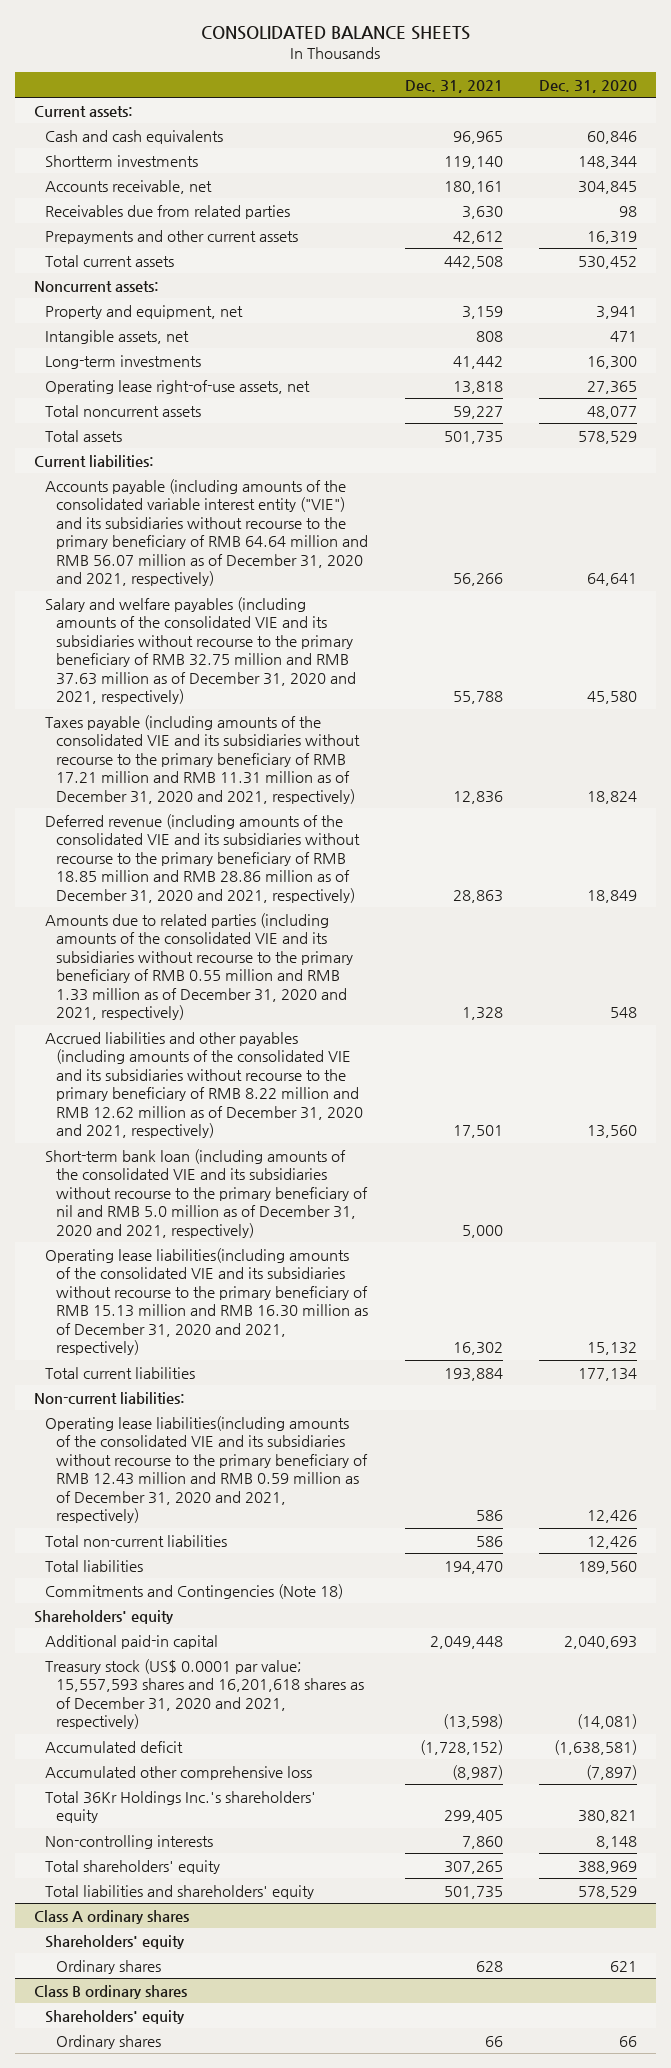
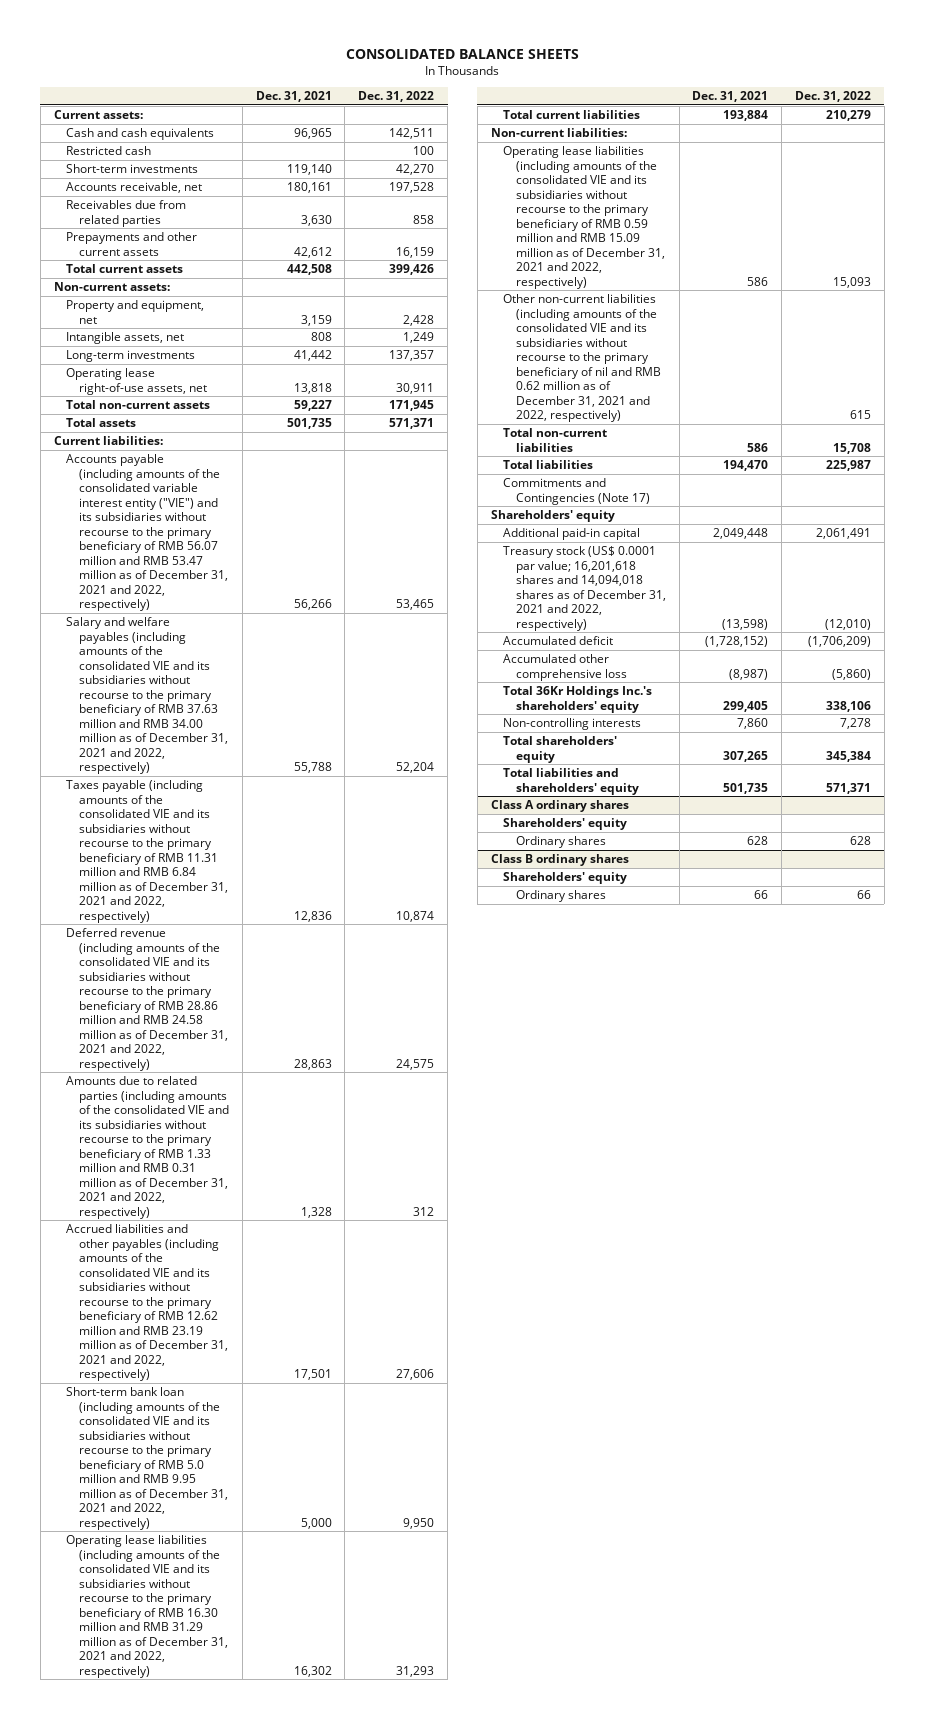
[539,79,638,93] Dec. 31, 2020 -> none
none -> [358,91,435,103] Dec. 31, 2022
none -> [66,146,152,156] Restricted cash
[44,154,198,167] Shortterm investments -> [66,164,199,174] Short-term investments
[33,280,159,292] Noncurrent assets: -> [53,282,170,292] Non-current assets:
[44,404,201,417] Total noncurrent assets -> [66,400,211,410] Total non-current assets
[44,478,369,587] Accounts payable (including amounts of the consolidated variable interest entity ("VIE") and its subsidiaries without recourse to the primary beneficiary of RMB 64.64 million and RMB 56.07 million as of December 31, 2020 and 2021, respectively) -> [66,454,229,612] Accounts payable (including amounts of the consolidated variable interest entity ("VIE") and its subsidiaries without recourse to the primary beneficiary of RMB 56.07 million and RMB 53.47 million as of December 31, 2021 and 2022, respectively)
[44,596,357,705] Salary and welfare payables (including amounts of the consolidated VIE and its subsidiaries without recourse to the primary beneficiary of RMB 32.75 million and RMB 37.63 million as of December 31, 2020 and 2021, respectively) -> [66,617,229,775] Salary and welfare payables (including amounts of the consolidated VIE and its subsidiaries without recourse to the primary beneficiary of RMB 37.63 million and RMB 34.00 million as of December 31, 2021 and 2022, respectively)
[44,714,361,804] Taxes payable (including amounts of the consolidated VIE and its subsidiaries without recourse to the primary beneficiary of RMB 17.21 million and RMB 11.31 million as of December 31, 2020 and 2021, respectively) -> [66,780,229,923] Taxes payable (including amounts of the consolidated VIE and its subsidiaries without recourse to the primary beneficiary of RMB 11.31 million and RMB 6.84 million as of December 31, 2021 and 2022, respectively)
[44,813,361,903] Deferred revenue (including amounts of the consolidated VIE and its subsidiaries without recourse to the primary beneficiary of RMB 18.85 million and RMB 28.86 million as of December 31, 2020 and 2021, respectively) -> [66,928,229,1071] Deferred revenue (including amounts of the consolidated VIE and its subsidiaries without recourse to the primary beneficiary of RMB 28.86 million and RMB 24.58 million as of December 31, 2021 and 2022, respectively)
[44,912,354,1021] Amounts due to related parties (including amounts of the consolidated VIE and its subsidiaries without recourse to the primary beneficiary of RMB 0.55 million and RMB 1.33 million as of December 31, 2020 and 2021, respectively) -> [66,1076,230,1219] Amounts due to related parties (including amounts of the consolidated VIE and its subsidiaries without recourse to the primary beneficiary of RMB 1.33 million and RMB 0.31 million as of December 31, 2021 and 2022, respectively)
[44,1031,364,1139] Accrued liabilities and other payables (including amounts of the consolidated VIE and its subsidiaries without recourse to the primary beneficiary of RMB 8.22 million and RMB 12.62 million as of December 31, 2020 and 2021, respectively) -> [66,1224,229,1382] Accrued liabilities and other payables (including amounts of the consolidated VIE and its subsidiaries without recourse to the primary beneficiary of RMB 12.62 million and RMB 23.19 million as of December 31, 2021 and 2022, respectively)
[44,1148,369,1238] Short-term bank loan (including amounts of the consolidated VIE and its subsidiaries without recourse to the primary beneficiary of nil and RMB 5.0 million as of December 31, 2020 and 2021, respectively) -> [66,1387,229,1530] Short-term bank loan (including amounts of the consolidated VIE and its subsidiaries without recourse to the primary beneficiary of RMB 5.0 million and RMB 9.95 million as of December 31, 2021 and 2022, respectively)
[44,1247,369,1356] Operating lease liabilities(including amounts of the consolidated VIE and its subsidiaries without recourse to the primary beneficiary of RMB 15.13 million and RMB 16.30 million as of December 31, 2020 and 2021, respectively) -> [66,1535,229,1678] Operating lease liabilities (including amounts of the consolidated VIE and its subsidiaries without recourse to the primary beneficiary of RMB 16.30 million and RMB 31.29 million as of December 31, 2021 and 2022, respectively)
[44,1415,369,1524] Operating lease liabilities(including amounts of the consolidated VIE and its subsidiaries without recourse to the primary beneficiary of RMB 12.43 million and RMB 0.59 million as of December 31, 2020 and 2021, respectively) -> [503,146,665,289] Operating lease liabilities (including amounts of the consolidated VIE and its subsidiaries without recourse to the primary beneficiary of RMB 0.59 million and RMB 15.09 million as of December 31, 2021 and 2022, respectively)
none -> [503,294,661,423] Other non-current liabilities (including amounts of the consolidated VIE and its subsidiaries without recourse to the primary beneficiary of nil and RMB 0.62 million as of December 31, 2021 and 2022, respectively)
[44,1583,343,1599] Commitments and Contingencies (Note 18) -> [503,478,650,505] Commitments and Contingencies (Note 17)
[44,1658,365,1730] Treasury stock (US$ 0.0001 par value; 15,557,593 shares and 16,201,618 shares as of December 31, 2020 and 2021, respectively) -> [503,546,666,631] Treasury stock (US$ 0.0001 par value; 16,201,618 shares and 14,094,018 shares as of December 31, 2021 and 2022, respectively)

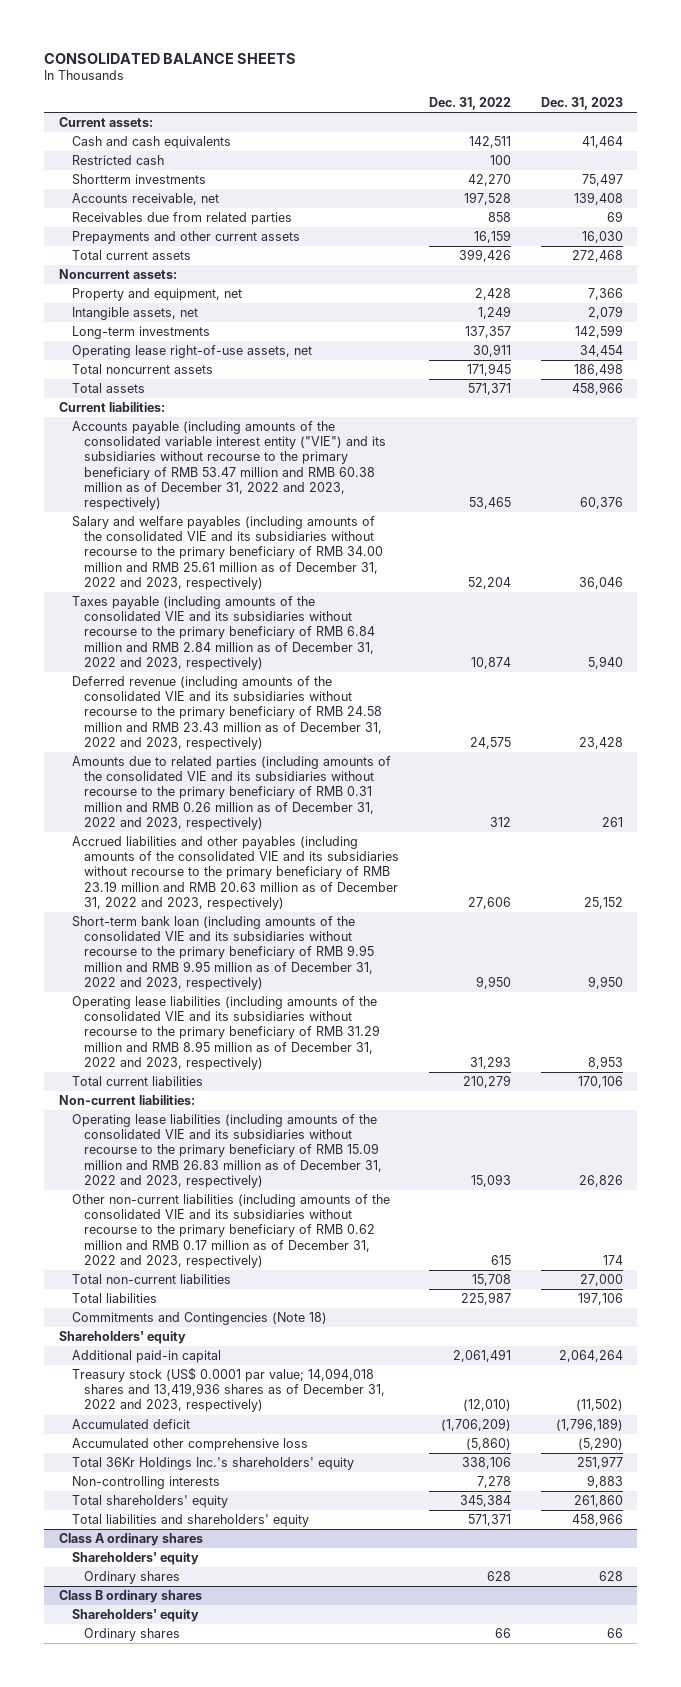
[255,91,332,103] Dec. 31, 2021 -> none
none -> [540,97,623,111] Dec. 31, 2023
[66,164,199,174] Short-term investments -> [71,174,206,186] Shortterm investments
[53,282,170,292] Non-current assets: -> [58,269,177,280] Noncurrent assets:
[66,400,211,410] Total non-current assets -> [71,364,213,375] Total noncurrent assets
[66,454,229,612] Accounts payable (including amounts of the consolidated variable interest entity ("VIE") and its subsidiaries without recourse to the primary beneficiary of RMB 56.07 million and RMB 53.47 million as of December 31, 2021 and 2022, respectively) -> [71,421,387,510] Accounts payable (including amounts of the consolidated variable interest entity ("VIE") and its subsidiaries without recourse to the primary beneficiary of RMB 53.47 million and RMB 60.38 million as of December 31, 2022 and 2023, respectively)
[66,617,229,775] Salary and welfare payables (including amounts of the consolidated VIE and its subsidiaries without recourse to the primary beneficiary of RMB 37.63 million and RMB 34.00 million as of December 31, 2021 and 2022, respectively) -> [71,516,384,590] Salary and welfare payables (including amounts of the consolidated VIE and its subsidiaries without recourse to the primary beneficiary of RMB 34.00 million and RMB 25.61 million as of December 31, 2022 and 2023, respectively)
[66,780,229,923] Taxes payable (including amounts of the consolidated VIE and its subsidiaries without recourse to the primary beneficiary of RMB 11.31 million and RMB 6.84 million as of December 31, 2021 and 2022, respectively) -> [71,596,376,670] Taxes payable (including amounts of the consolidated VIE and its subsidiaries without recourse to the primary beneficiary of RMB 6.84 million and RMB 2.84 million as of December 31, 2022 and 2023, respectively)
[66,928,229,1071] Deferred revenue (including amounts of the consolidated VIE and its subsidiaries without recourse to the primary beneficiary of RMB 28.86 million and RMB 24.58 million as of December 31, 2021 and 2022, respectively) -> [71,676,383,750] Deferred revenue (including amounts of the consolidated VIE and its subsidiaries without recourse to the primary beneficiary of RMB 24.58 million and RMB 23.43 million as of December 31, 2022 and 2023, respectively)
[66,1076,230,1219] Amounts due to related parties (including amounts of the consolidated VIE and its subsidiaries without recourse to the primary beneficiary of RMB 1.33 million and RMB 0.31 million as of December 31, 2021 and 2022, respectively) -> [71,756,391,830] Amounts due to related parties (including amounts of the consolidated VIE and its subsidiaries without recourse to the primary beneficiary of RMB 0.31 million and RMB 0.26 million as of December 31, 2022 and 2023, respectively)
[66,1224,229,1382] Accrued liabilities and other payables (including amounts of the consolidated VIE and its subsidiaries without recourse to the primary beneficiary of RMB 12.62 million and RMB 23.19 million as of December 31, 2021 and 2022, respectively) -> [71,836,400,910] Accrued liabilities and other payables (including amounts of the consolidated VIE and its subsidiaries without recourse to the primary beneficiary of RMB 23.19 million and RMB 20.63 million as of December 31, 2022 and 2023, respectively)
[66,1387,229,1530] Short-term bank loan (including amounts of the consolidated VIE and its subsidiaries without recourse to the primary beneficiary of RMB 5.0 million and RMB 9.95 million as of December 31, 2021 and 2022, respectively) -> [71,916,375,990] Short-term bank loan (including amounts of the consolidated VIE and its subsidiaries without recourse to the primary beneficiary of RMB 9.95 million and RMB 9.95 million as of December 31, 2022 and 2023, respectively)
[66,1535,229,1678] Operating lease liabilities (including amounts of the consolidated VIE and its subsidiaries without recourse to the primary beneficiary of RMB 16.30 million and RMB 31.29 million as of December 31, 2021 and 2022, respectively) -> [71,996,381,1070] Operating lease liabilities (including amounts of the consolidated VIE and its subsidiaries without recourse to the primary beneficiary of RMB 31.29 million and RMB 8.95 million as of December 31, 2022 and 2023, respectively)
[503,146,665,289] Operating lease liabilities (including amounts of the consolidated VIE and its subsidiaries without recourse to the primary beneficiary of RMB 0.59 million and RMB 15.09 million as of December 31, 2021 and 2022, respectively) -> [71,1114,383,1188] Operating lease liabilities (including amounts of the consolidated VIE and its subsidiaries without recourse to the primary beneficiary of RMB 15.09 million and RMB 26.83 million as of December 31, 2022 and 2023, respectively)
[503,294,661,423] Other non-current liabilities (including amounts of the consolidated VIE and its subsidiaries without recourse to the primary beneficiary of nil and RMB 0.62 million as of December 31, 2021 and 2022, respectively) -> [71,1194,390,1268] Other non-current liabilities (including amounts of the consolidated VIE and its subsidiaries without recourse to the primary beneficiary of RMB 0.62 million and RMB 0.17 million as of December 31, 2022 and 2023, respectively)
[503,478,650,505] Commitments and Contingencies (Note 17) -> [71,1312,327,1326] Commitments and Contingencies (Note 18)
[503,546,666,631] Treasury stock (US$ 0.0001 par value; 16,201,618 shares and 14,094,018 shares as of December 31, 2021 and 2022, respectively) -> [71,1367,386,1413] Treasury stock (US$ 0.0001 par value; 14,094,018 shares and 13,419,936 shares as of December 31, 2022 and 2023, respectively)

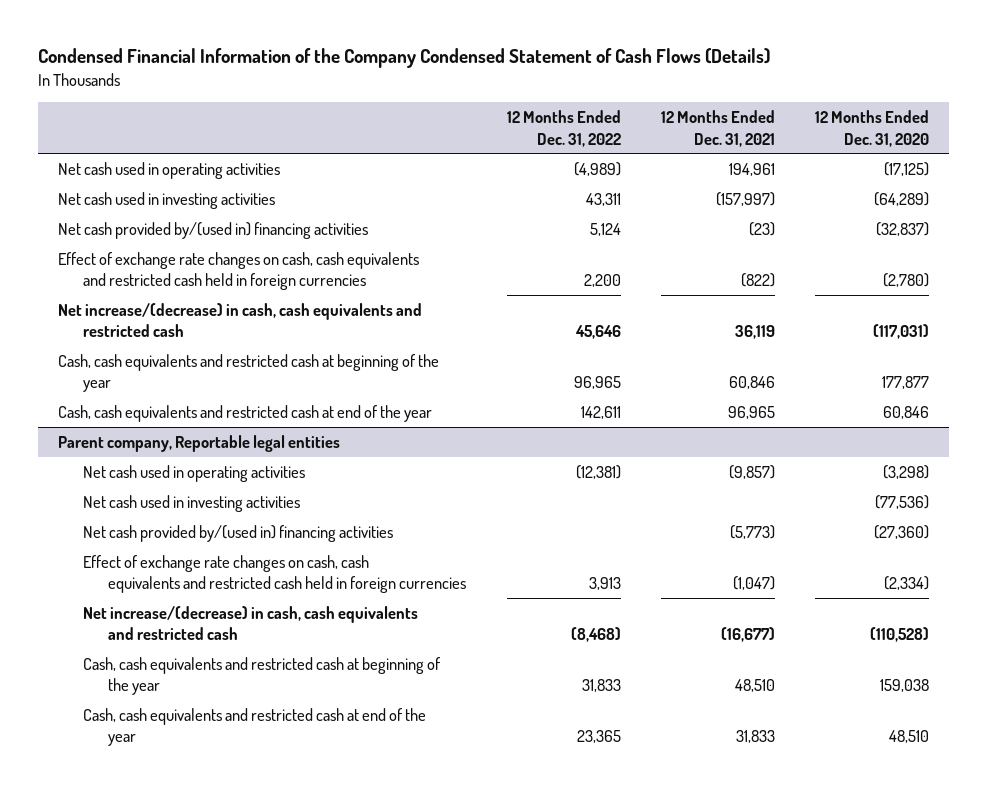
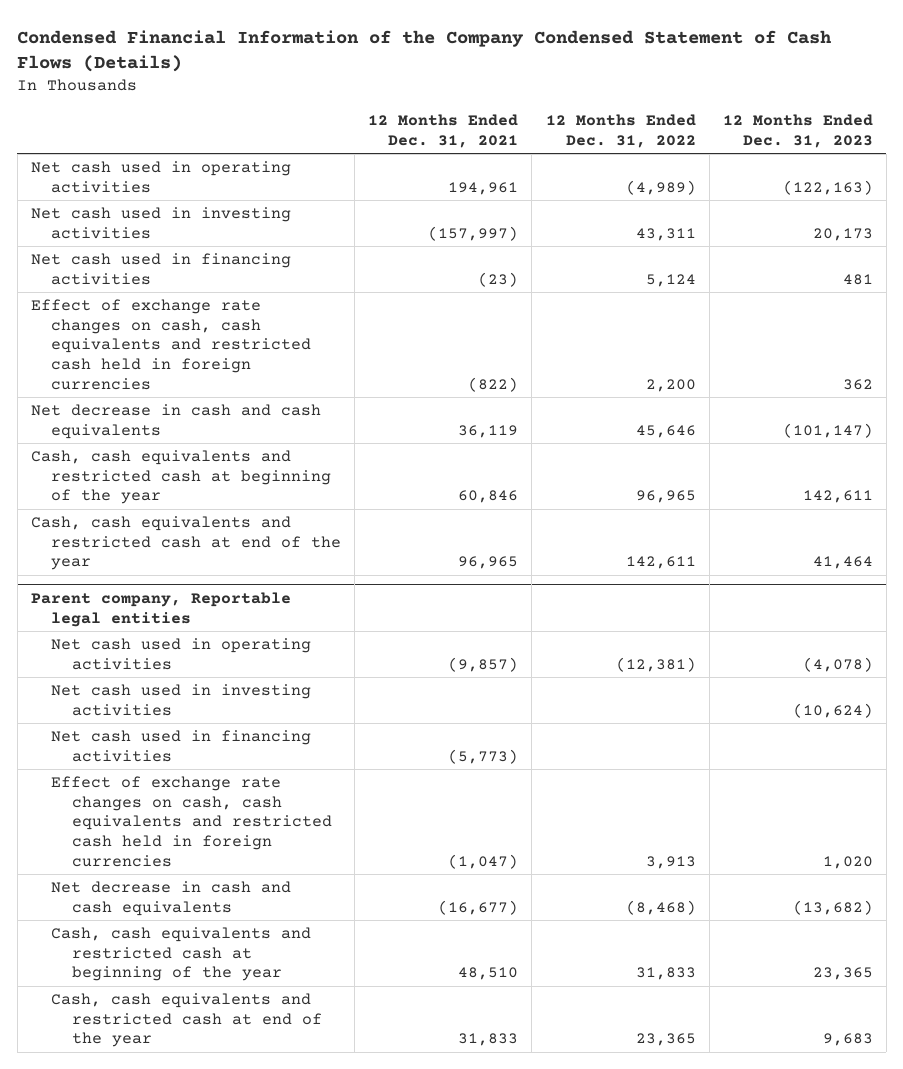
[815,110,930,147] 12 Months Ended Dec. 31, 2020 -> none
none -> [722,113,873,148] 12 Months Ended Dec. 31, 2023
[57,221,368,239] Net cash provided by/(used in) financing activities -> [30,253,291,285] Net cash used in financing activities
[57,302,422,338] Net increase/(decrease) in cash, cash equivalents and restricted cash -> [30,404,321,439] Net decrease in cash and cash equivalents
[83,524,394,542] Net cash provided by/(used in) financing activities -> [51,730,312,762] Net cash used in financing activities
[83,605,419,641] Net increase/(decrease) in cash, cash equivalents and restricted cash -> [51,881,292,916] Net decrease in cash and cash equivalents

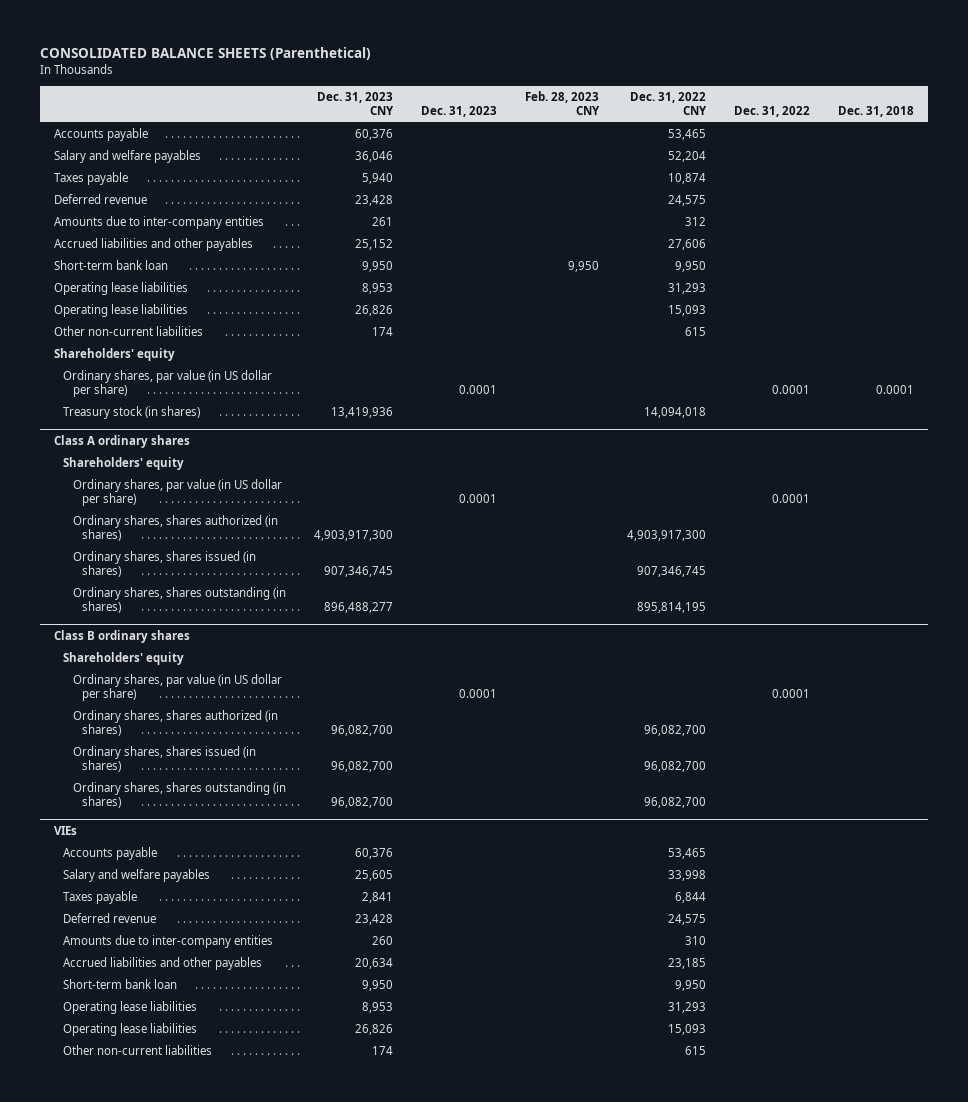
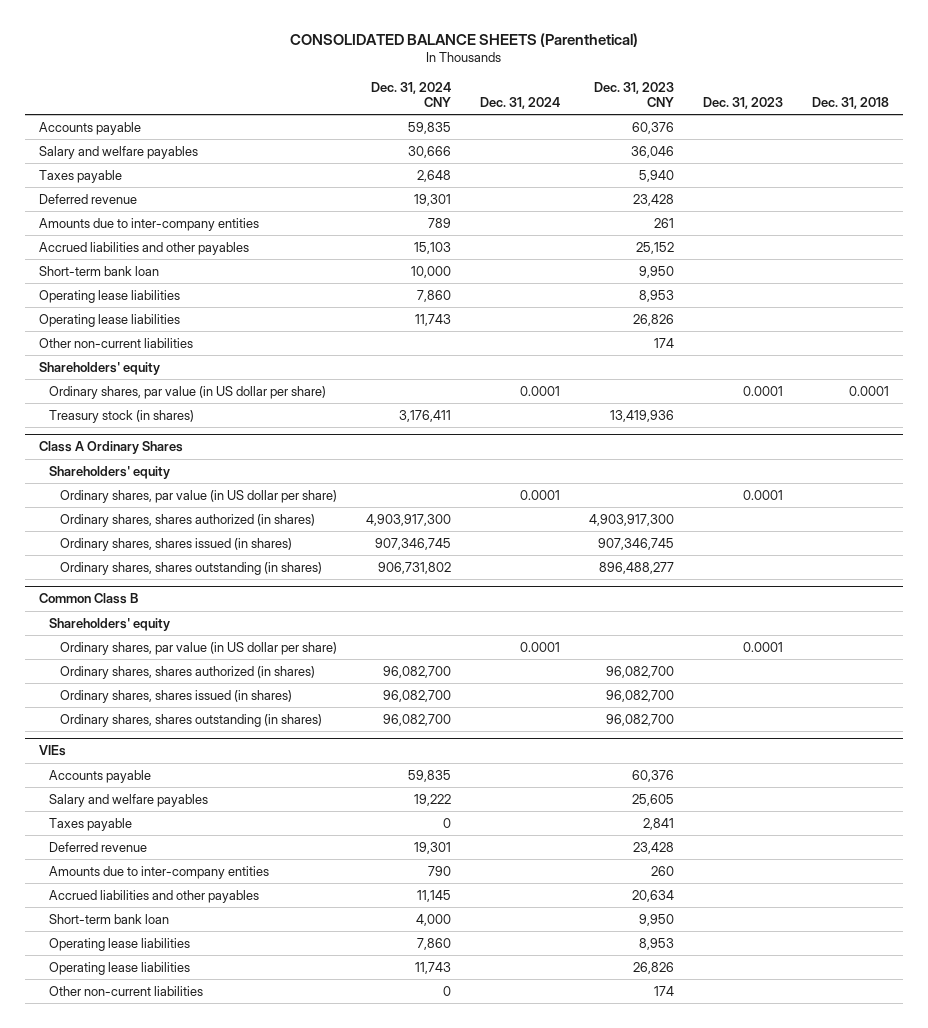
[524,91,600,115] Feb. 28, 2023 CNY -> none
[629,92,707,115] Dec. 31, 2022 CNY -> none
[734,105,811,117] Dec. 31, 2022 -> none
none -> [370,81,451,107] Dec. 31, 2024 CNY
none -> [479,96,560,109] Dec. 31, 2024
[53,435,190,449] Class A ordinary shares -> [39,441,184,455] Class A Ordinary Shares
[53,630,190,644] Class B ordinary shares -> [39,593,139,605] Common Class B

